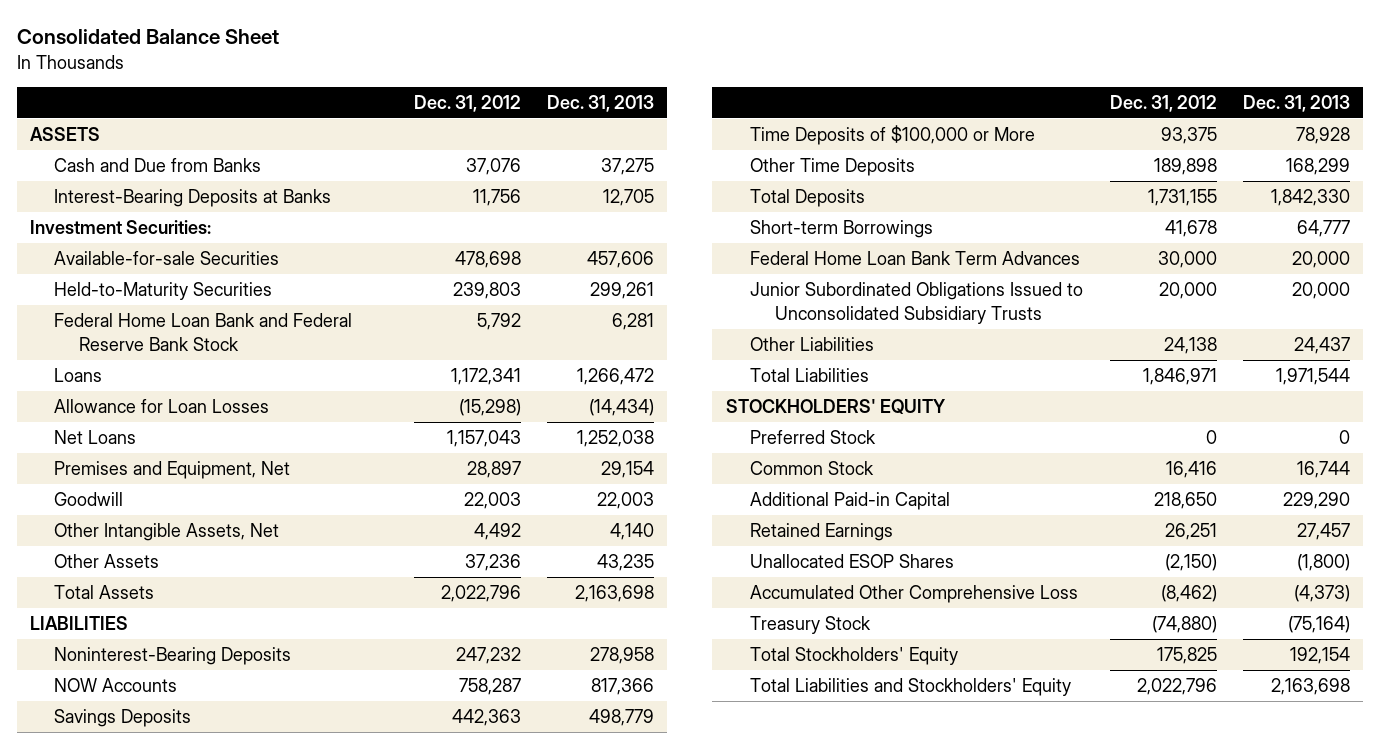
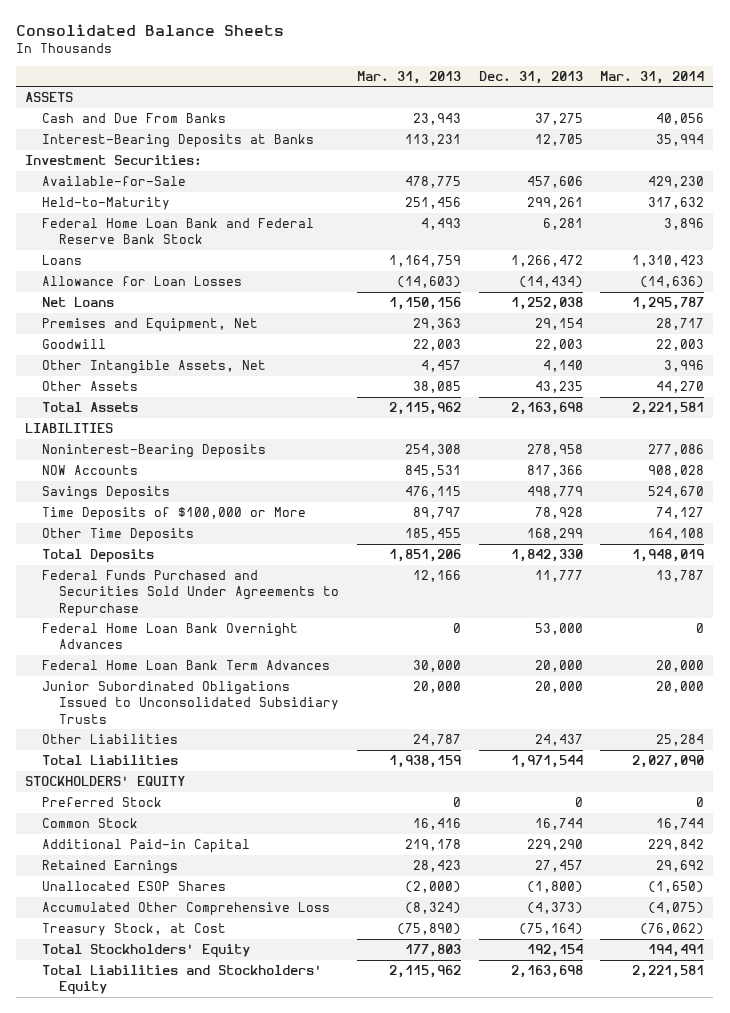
[16,29,279,45] Consolidated Balance Sheet -> [16,24,285,37] Consolidated Balance Sheets
[413,94,521,112] Dec. 31, 2012 -> none
none -> [356,70,461,84] Mar. 31, 2013
none -> [600,70,705,84] Mar. 31, 2014
[54,158,262,173] Cash and Due from Banks -> [42,113,227,124] Cash and Due From Banks
[54,251,280,266] Available-for-sale Securities -> [42,176,187,187] Available-for-Sale
[54,282,273,301] Held-to-Maturity Securities -> [42,197,171,211] Held-to-Maturity
[750,220,934,239] Short-term Borrowings -> none
none -> [42,570,340,617] Federal Funds Purchased and Securities Sold Under Agreements to Repurchase
none -> [42,623,299,650] Federal Home Loan Bank Overnight Advances
[750,616,872,635] Treasury Stock -> [42,923,227,937] Treasury Stock, at Cost

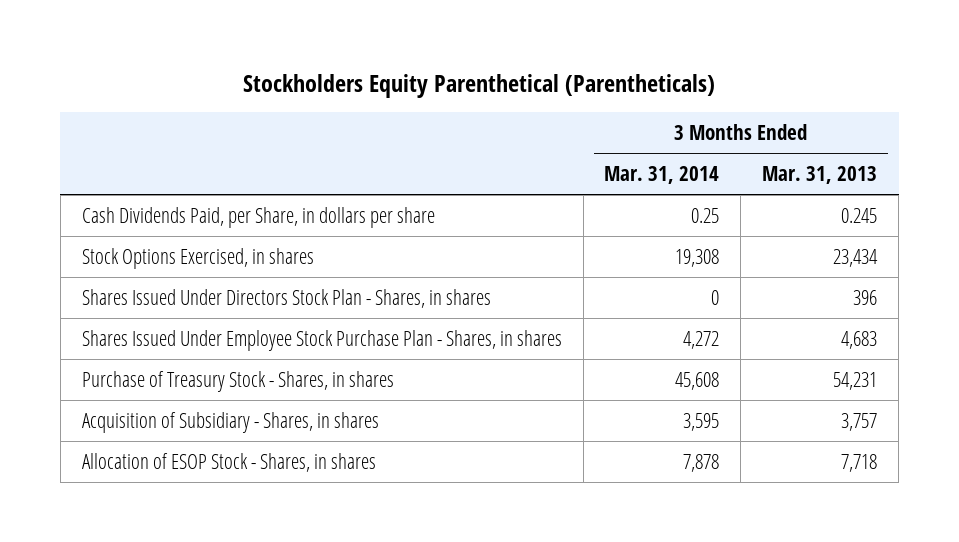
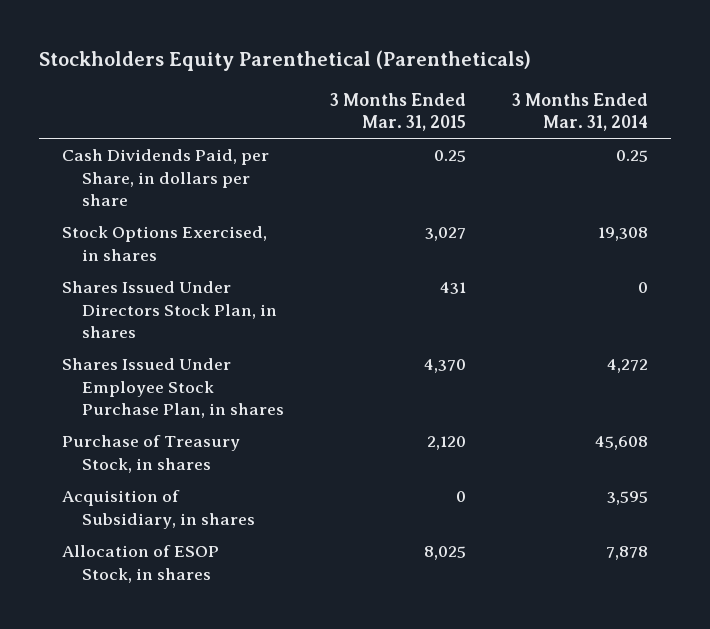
[762,165,878,184] Mar. 31, 2013 -> none
none -> [330,92,467,132] 3 Months Ended Mar. 31, 2015
[81,288,491,308] Shares Issued Under Directors Stock Plan - Shares, in shares -> [61,281,278,338] Shares Issued Under Directors Stock Plan, in shares
[81,329,562,351] Shares Issued Under Employee Stock Purchase Plan - Shares, in shares -> [61,358,285,418] Shares Issued Under Employee Stock Purchase Plan, in shares
[81,370,394,392] Purchase of Treasury Stock - Shares, in shares -> [61,435,240,473] Purchase of Treasury Stock, in shares
[81,411,379,433] Acquisition of Subsidiary - Shares, in shares -> [61,490,256,529] Acquisition of Subsidiary, in shares
[81,452,376,472] Allocation of ESOP Stock - Shares, in shares -> [61,545,219,583] Allocation of ESOP Stock, in shares

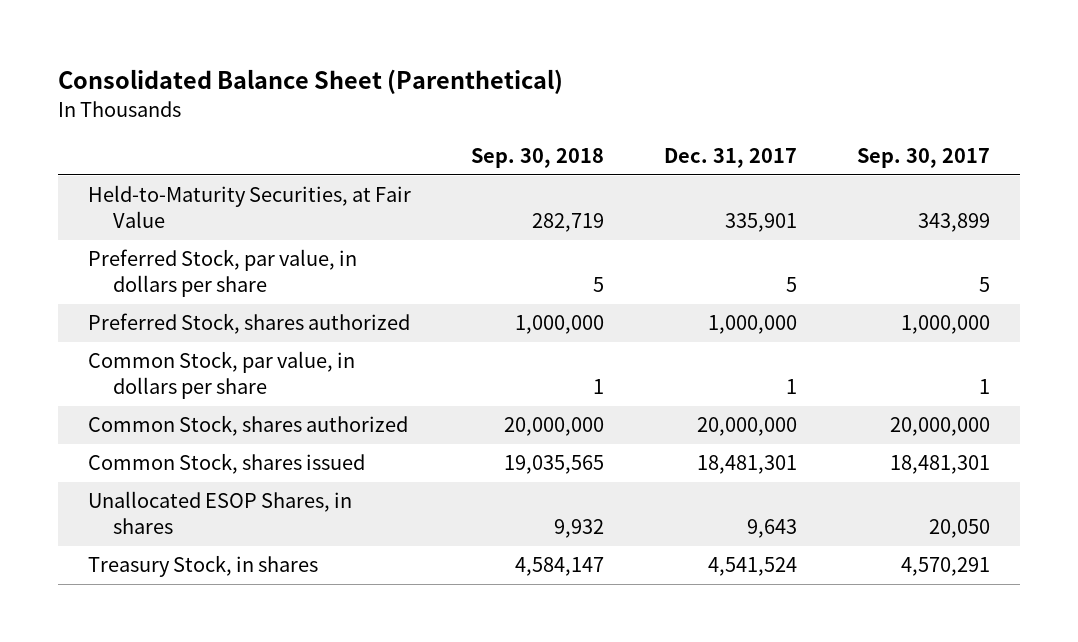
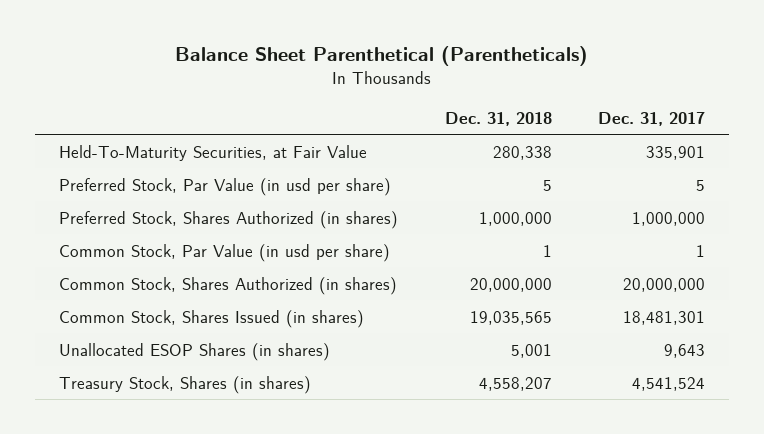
[57,69,563,95] Consolidated Balance Sheet (Parenthetical) -> [175,46,589,67] Balance Sheet Parenthetical (Parentheticals)
[471,148,605,169] Sep. 30, 2018 -> none
[857,148,991,169] Sep. 30, 2017 -> none
none -> [444,111,552,126] Dec. 31, 2018
[87,185,411,229] Held-to-Maturity Securities, at Fair Value -> [58,144,367,161] Held-To-Maturity Securities, at Fair Value
[87,249,357,298] Preferred Stock, par value, in dollars per share -> [58,177,391,196] Preferred Stock, Par Value (in usd per share)
[87,313,410,335] Preferred Stock, shares authorized -> [58,210,398,229] Preferred Stock, Shares Authorized (in shares)
[87,351,355,400] Common Stock, par value, in dollars per share -> [58,243,390,262] Common Stock, Par Value (in usd per share)
[87,415,408,437] Common Stock, shares authorized -> [58,276,397,295] Common Stock, Shares Authorized (in shares)
[87,453,365,475] Common Stock, shares issued -> [58,309,364,328] Common Stock, Shares Issued (in shares)
[87,491,352,535] Unallocated ESOP Shares, in shares -> [58,342,330,361] Unallocated ESOP Shares (in shares)
[87,555,318,578] Treasury Stock, in shares -> [58,375,311,394] Treasury Stock, Shares (in shares)

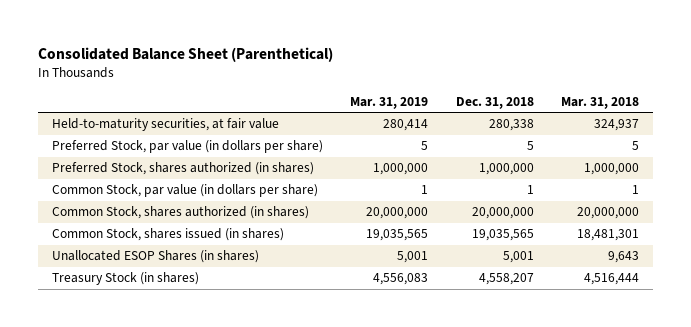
[175,46,589,67] Balance Sheet Parenthetical (Parentheticals) -> [38,47,334,63] Consolidated Balance Sheet (Parenthetical)
[598,111,706,126] Dec. 31, 2017 -> none
none -> [350,96,429,109] Mar. 31, 2019
none -> [560,96,639,109] Mar. 31, 2018
[58,144,367,161] Held-To-Maturity Securities, at Fair Value -> [51,118,279,132] Held-to-maturity securities, at fair value
[58,177,391,196] Preferred Stock, Par Value (in usd per share) -> [51,140,323,154] Preferred Stock, par value (in dollars per share)
[58,210,398,229] Preferred Stock, Shares Authorized (in shares) -> [51,162,314,176] Preferred Stock, shares authorized (in shares)
[58,243,390,262] Common Stock, Par Value (in usd per share) -> [51,184,318,198] Common Stock, par value (in dollars per share)
[58,276,397,295] Common Stock, Shares Authorized (in shares) -> [51,206,309,220] Common Stock, shares authorized (in shares)
[58,309,364,328] Common Stock, Shares Issued (in shares) -> [51,228,284,242] Common Stock, shares issued (in shares)
[58,375,311,394] Treasury Stock, Shares (in shares) -> [51,272,199,286] Treasury Stock (in shares)

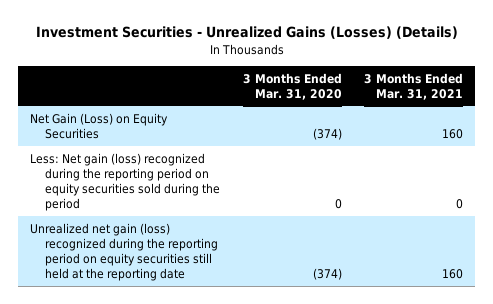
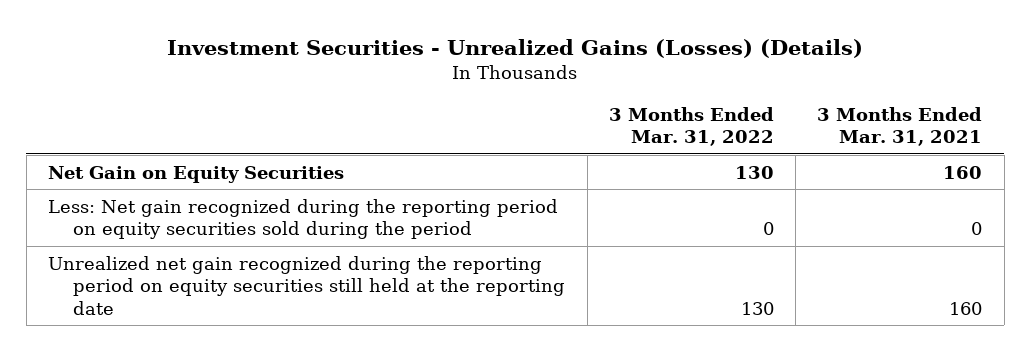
[242,72,342,100] 3 Months Ended Mar. 31, 2020 -> none
none -> [608,106,774,147] 3 Months Ended Mar. 31, 2022
[29,112,168,139] Net Gain (Loss) on Equity Securities -> [48,165,345,183] Net Gain on Equity Securities
[29,152,220,211] Less: Net gain (loss) recognized during the reporting period on equity securities sold during the period -> [48,198,559,240] Less: Net gain recognized during the reporting period on equity securities sold during the period
[29,222,218,281] Unrealized net gain (loss) recognized during the reporting period on equity securities still held at the reporting date -> [48,255,566,315] Unrealized net gain recognized during the reporting period on equity securities still held at the reporting date

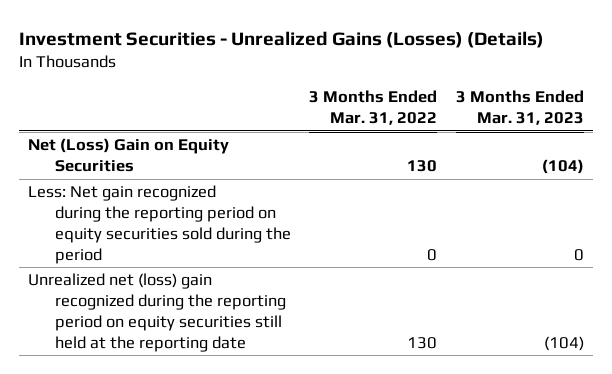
[817,106,983,147] 3 Months Ended Mar. 31, 2021 -> none
none -> [455,90,584,126] 3 Months Ended Mar. 31, 2023
[48,165,345,183] Net Gain on Equity Securities -> [28,138,230,173] Net (Loss) Gain on Equity Securities
[48,255,566,315] Unrealized net gain recognized during the reporting period on equity securities still held at the reporting date -> [28,273,286,352] Unrealized net (loss) gain recognized during the reporting period on equity securities still held at the reporting date

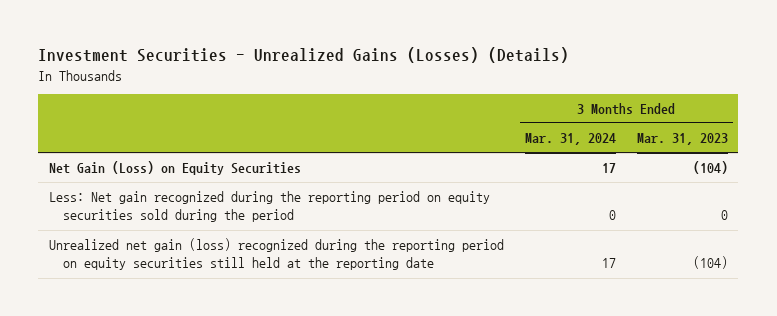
[309,90,438,126] 3 Months Ended Mar. 31, 2022 -> none
none -> [524,133,616,146] Mar. 31, 2024
[28,138,230,173] Net (Loss) Gain on Equity Securities -> [48,161,301,176] Net Gain (Loss) on Equity Securities
[28,273,286,352] Unrealized net (loss) gain recognized during the reporting period on equity securities still held at the reporting date -> [48,238,504,271] Unrealized net gain (loss) recognized during the reporting period on equity securities still held at the reporting date

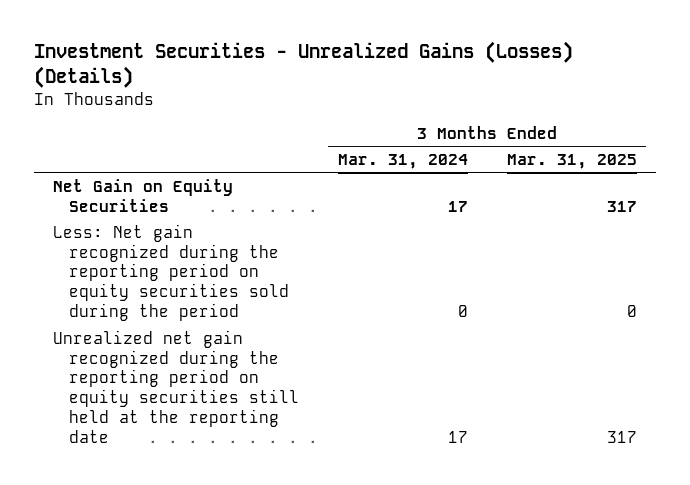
[636,133,728,146] Mar. 31, 2023 -> none
none -> [506,153,637,169] Mar. 31, 2025
[48,161,301,176] Net Gain (Loss) on Equity Securities -> [53,178,234,212] Net Gain on Equity Securities
[48,238,504,271] Unrealized net gain (loss) recognized during the reporting period on equity securities still held at the reporting date -> [53,329,299,444] Unrealized net gain recognized during the reporting period on equity securities still held at the reporting date

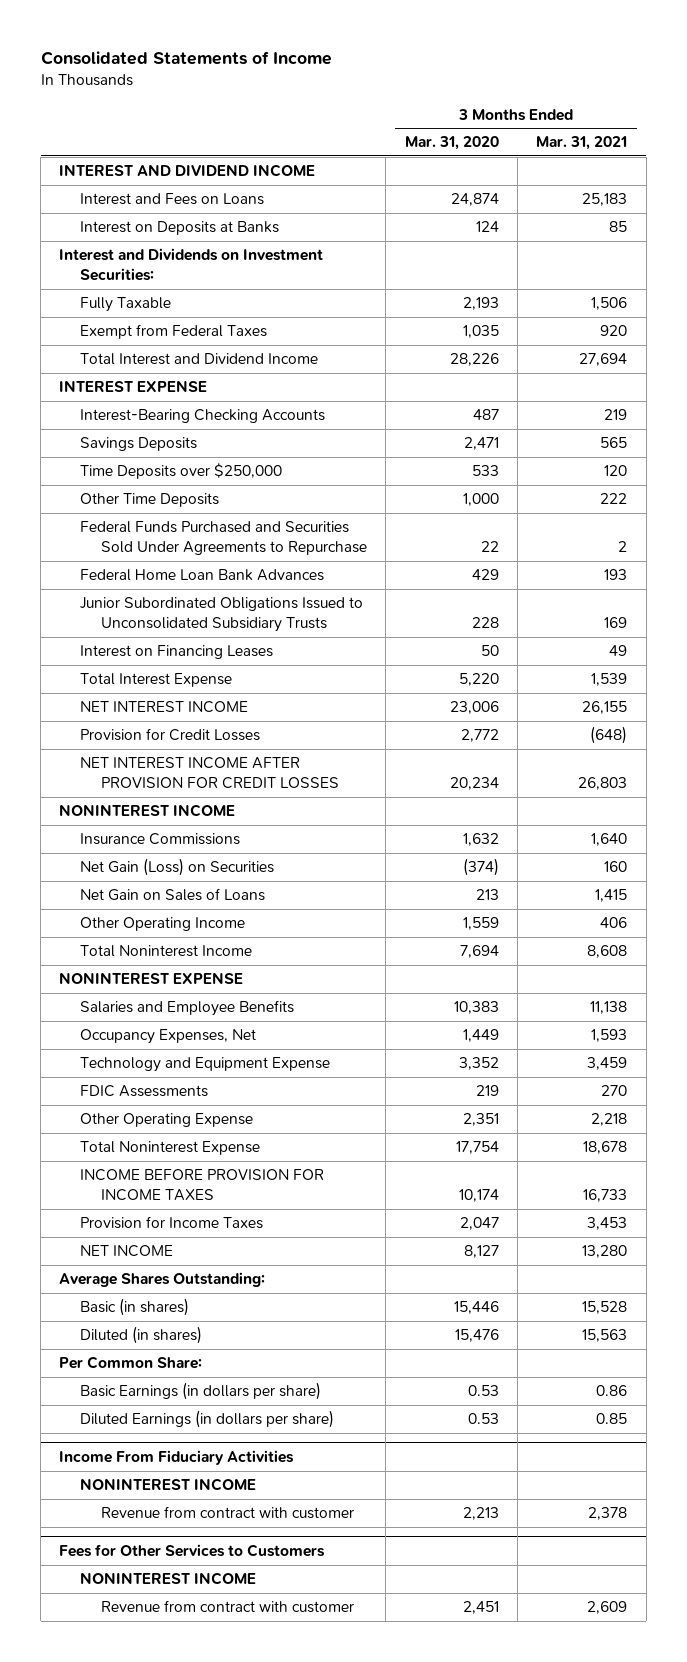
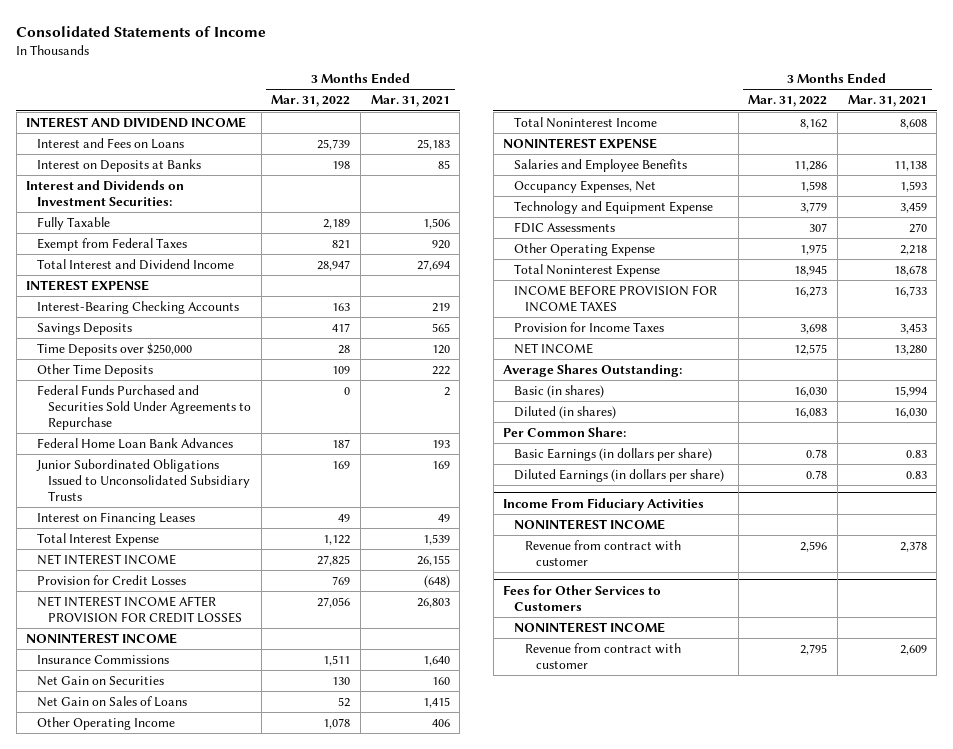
[404,136,499,151] Mar. 31, 2020 -> none
none -> [271,95,351,108] Mar. 31, 2022
[80,858,275,877] Net Gain (Loss) on Securities -> [37,675,165,686] Net Gain on Securities
[582,1301,628,1315] 15,528 -> [893,385,927,397] 15,994
[582,1329,628,1343] 15,563 -> [893,407,927,418] 16,030
[596,1385,628,1397] 0.86 -> [905,449,927,458] 0.83
[596,1413,628,1425] 0.85 -> [905,470,927,479] 0.83

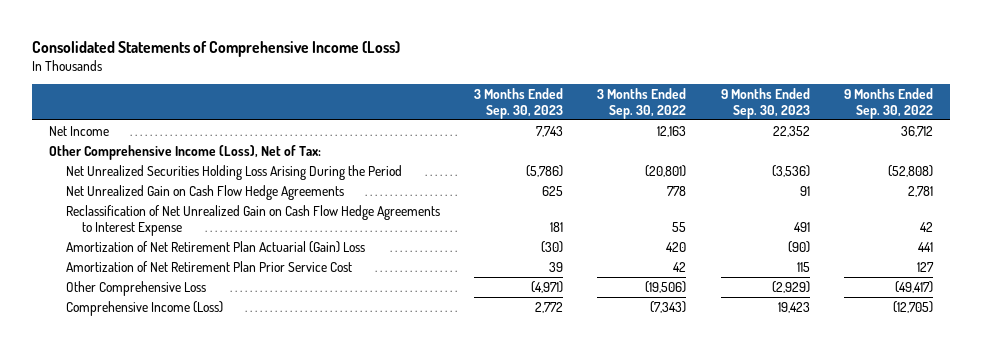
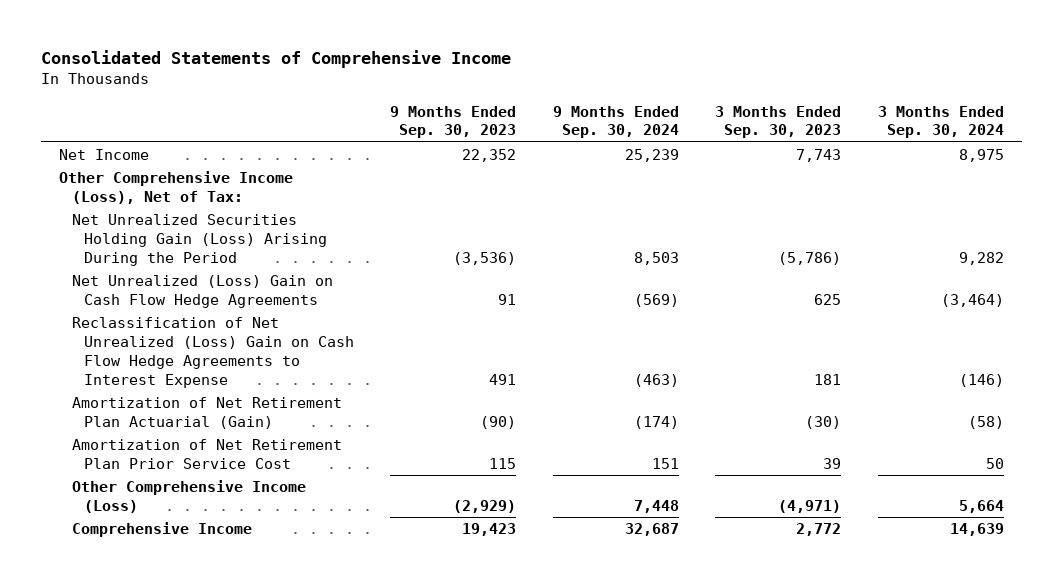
[32,40,401,57] Consolidated Statements of Comprehensive Income (Loss) -> [41,50,512,69] Consolidated Statements of Comprehensive Income
[597,87,687,119] 3 Months Ended Sep. 30, 2022 -> none
[843,87,933,119] 9 Months Ended Sep. 30, 2022 -> none
none -> [552,105,679,139] 9 Months Ended Sep. 30, 2024
none -> [877,105,1004,139] 3 Months Ended Sep. 30, 2024
[65,164,402,180] Net Unrealized Securities Holding Loss Arising During the Period -> [71,214,327,266] Net Unrealized Securities Holding Gain (Loss) Arising During the Period
[65,184,344,200] Net Unrealized Gain on Cash Flow Hedge Agreements -> [71,275,333,308] Net Unrealized (Loss) Gain on Cash Flow Hedge Agreements
[65,204,440,236] Reclassification of Net Unrealized Gain on Cash Flow Hedge Agreements to Interest Expense -> [71,317,354,388] Reclassification of Net Unrealized (Loss) Gain on Cash Flow Hedge Agreements to Interest Expense
[65,240,365,253] Amortization of Net Retirement Plan Actuarial (Gain) Loss -> [71,397,342,429] Amortization of Net Retirement Plan Actuarial (Gain)
[65,280,206,296] Other Comprehensive Loss -> [71,480,306,513] Other Comprehensive Income (Loss)
[65,300,223,316] Comprehensive Income (Loss) -> [71,522,252,538] Comprehensive Income

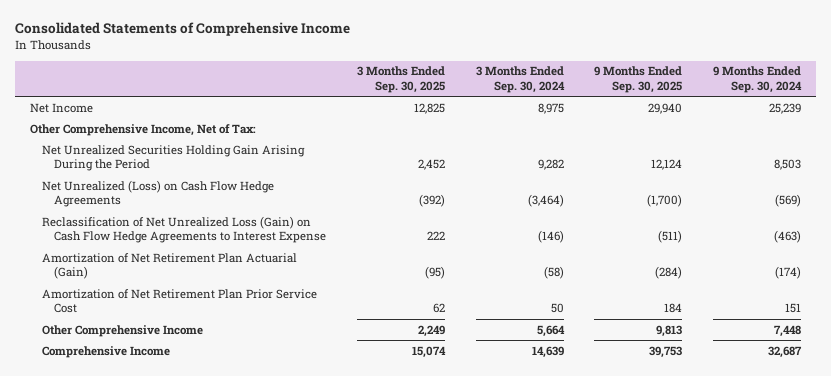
[390,105,517,139] 9 Months Ended Sep. 30, 2023 -> none
[715,105,842,139] 3 Months Ended Sep. 30, 2023 -> none
none -> [357,66,446,93] 3 Months Ended Sep. 30, 2025
none -> [594,66,683,93] 9 Months Ended Sep. 30, 2025
[59,171,294,204] Other Comprehensive Income (Loss), Net of Tax: -> [30,123,257,136] Other Comprehensive Income, Net of Tax:
[71,214,327,266] Net Unrealized Securities Holding Gain (Loss) Arising During the Period -> [42,144,306,172] Net Unrealized Securities Holding Gain Arising During the Period
[71,275,333,308] Net Unrealized (Loss) Gain on Cash Flow Hedge Agreements -> [42,179,275,208] Net Unrealized (Loss) on Cash Flow Hedge Agreements
[71,317,354,388] Reclassification of Net Unrealized (Loss) Gain on Cash Flow Hedge Agreements to Interest Expense -> [42,215,327,244] Reclassification of Net Unrealized Loss (Gain) on Cash Flow Hedge Agreements to Interest Expense
[71,480,306,513] Other Comprehensive Income (Loss) -> [42,324,204,337] Other Comprehensive Income

